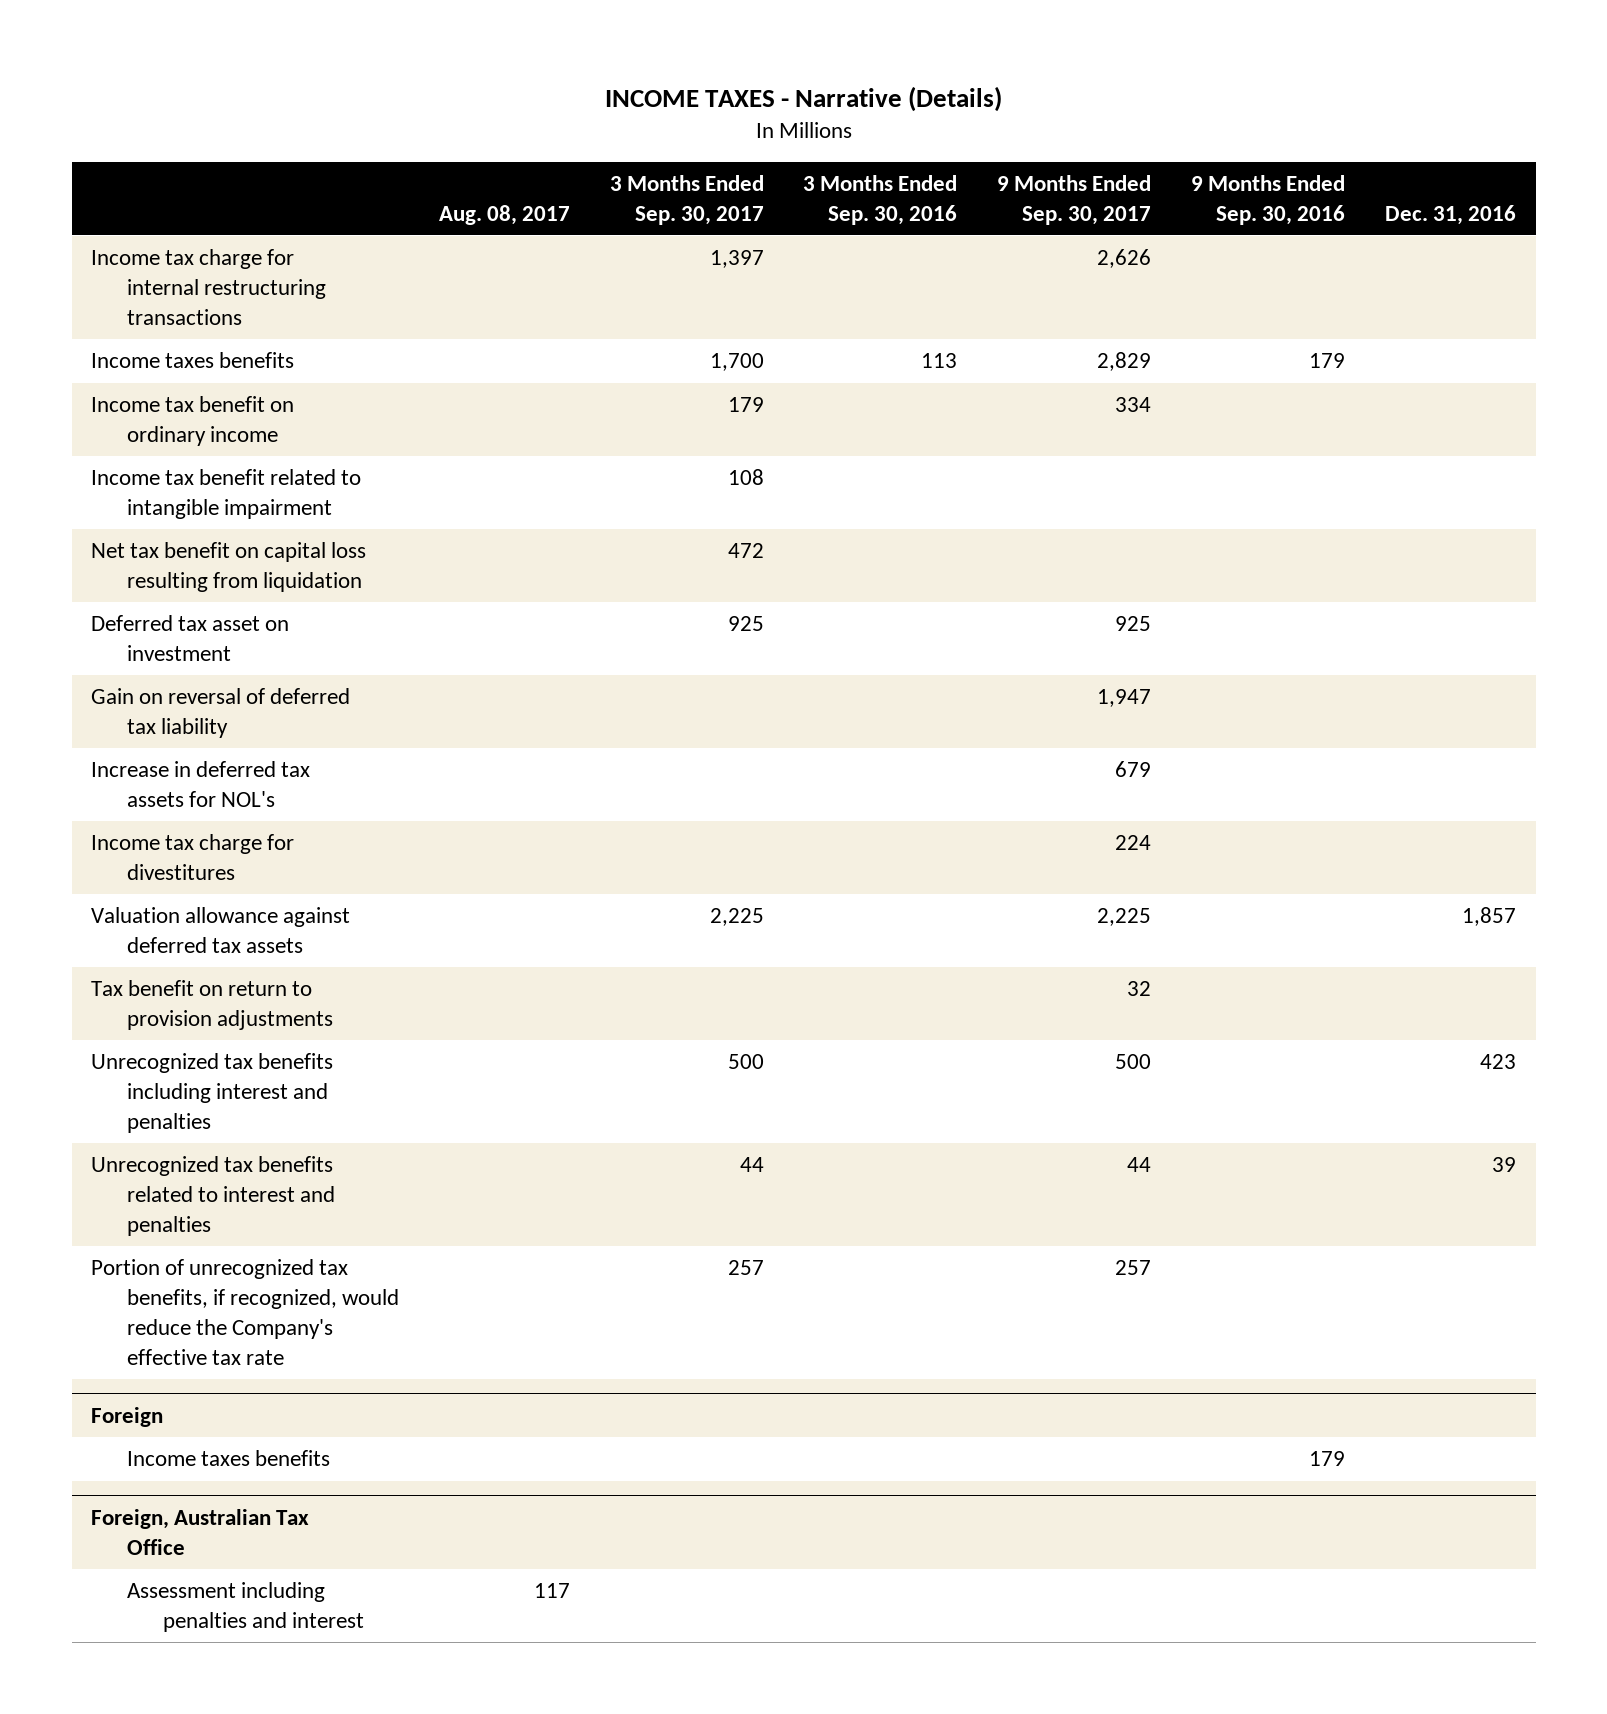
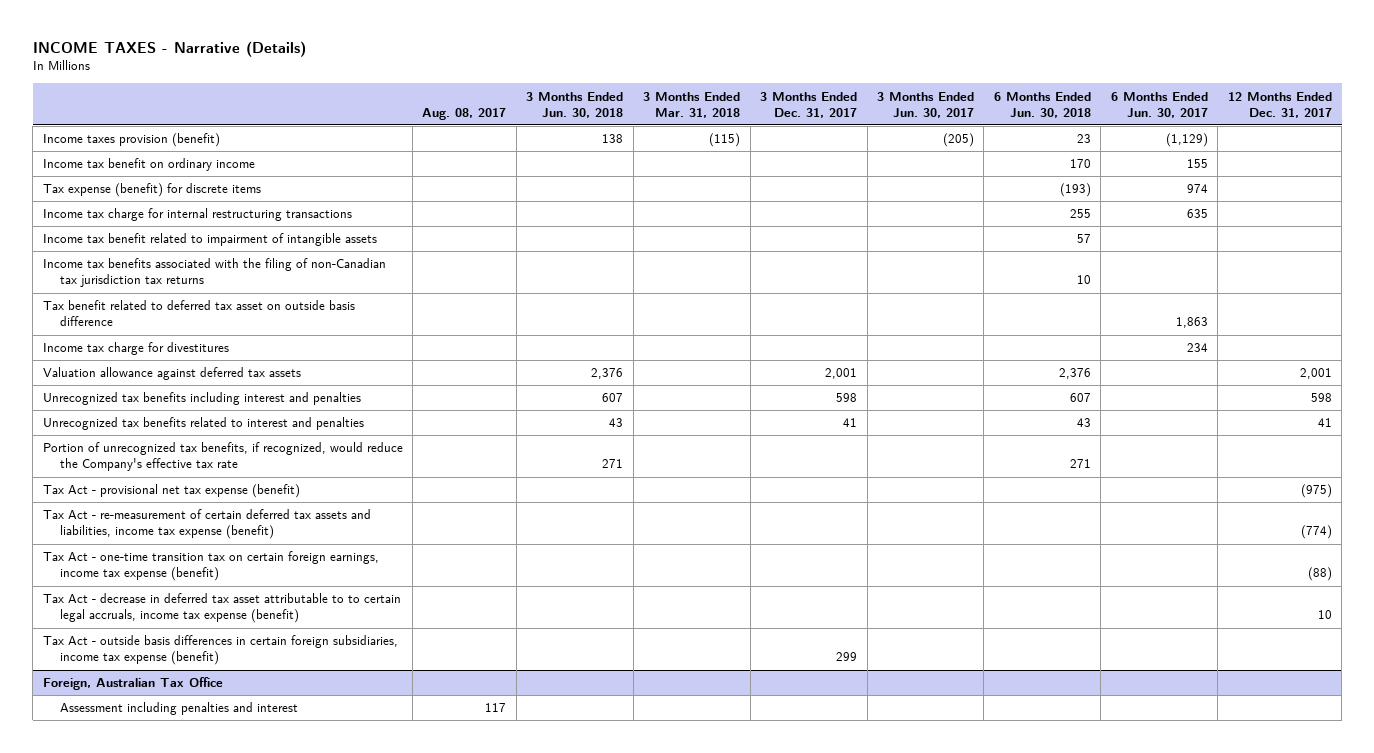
[609,174,764,225] 3 Months Ended Sep. 30, 2017 -> none
[803,174,958,225] 3 Months Ended Sep. 30, 2016 -> none
[997,174,1152,225] 9 Months Ended Sep. 30, 2017 -> none
[1191,174,1346,225] 9 Months Ended Sep. 30, 2016 -> none
[1384,204,1516,225] Dec. 31, 2016 -> none
none -> [526,91,624,118] 3 Months Ended Jun. 30, 2018
none -> [643,91,741,118] 3 Months Ended Mar. 31, 2018
none -> [760,91,858,118] 3 Months Ended Dec. 31, 2017
none -> [876,91,974,118] 3 Months Ended Jun. 30, 2017
none -> [993,91,1091,118] 6 Months Ended Jun. 30, 2018
none -> [1110,91,1208,118] 6 Months Ended Jun. 30, 2017
none -> [1227,91,1332,118] 12 Months Ended Dec. 31, 2017
[91,352,295,369] Income taxes benefits -> [42,133,220,148] Income taxes provision (benefit)
[91,542,367,593] Net tax benefit on capital loss resulting from liquidation -> none
[91,615,290,662] Deferred tax asset on investment -> none
[91,688,351,739] Gain on reversal of deferred tax liability -> none
[91,761,311,808] Increase in deferred tax assets for NOL's -> none
none -> [42,183,261,198] Tax expense (benefit) for discrete items
[91,249,327,326] Income tax charge for internal restructuring transactions -> [42,208,352,222] Income tax charge for internal restructuring transactions
[91,469,362,520] Income tax benefit related to intangible impairment -> [42,233,377,247] Income tax benefit related to impairment of intangible assets
none -> [42,258,386,288] Income tax benefits associated with the filing of non-Canadian tax jurisdiction tax returns
none -> [42,300,355,327] Tax benefit related to deferred tax asset on outside basis difference
[91,980,334,1031] Tax benefit on return to provision adjustments -> none
[91,1407,164,1428] Foreign -> none
[127,1450,331,1467] Income taxes benefits -> none
none -> [42,484,300,499] Tax Act - provisional net tax expense (benefit)
none -> [42,509,371,540] Tax Act - re-measurement of certain deferred tax assets and liabilities, income tax expense (benefit)
none -> [42,551,379,582] Tax Act - one-time transition tax on certain foreign earnings, income tax expense (benefit)
none -> [42,593,401,624] Tax Act - decrease in deferred tax asset attributable to to certain legal accruals, income tax expense (benefit)
none -> [42,635,398,666] Tax Act - outside basis differences in certain foreign subsidiaries, income tax expense (benefit)

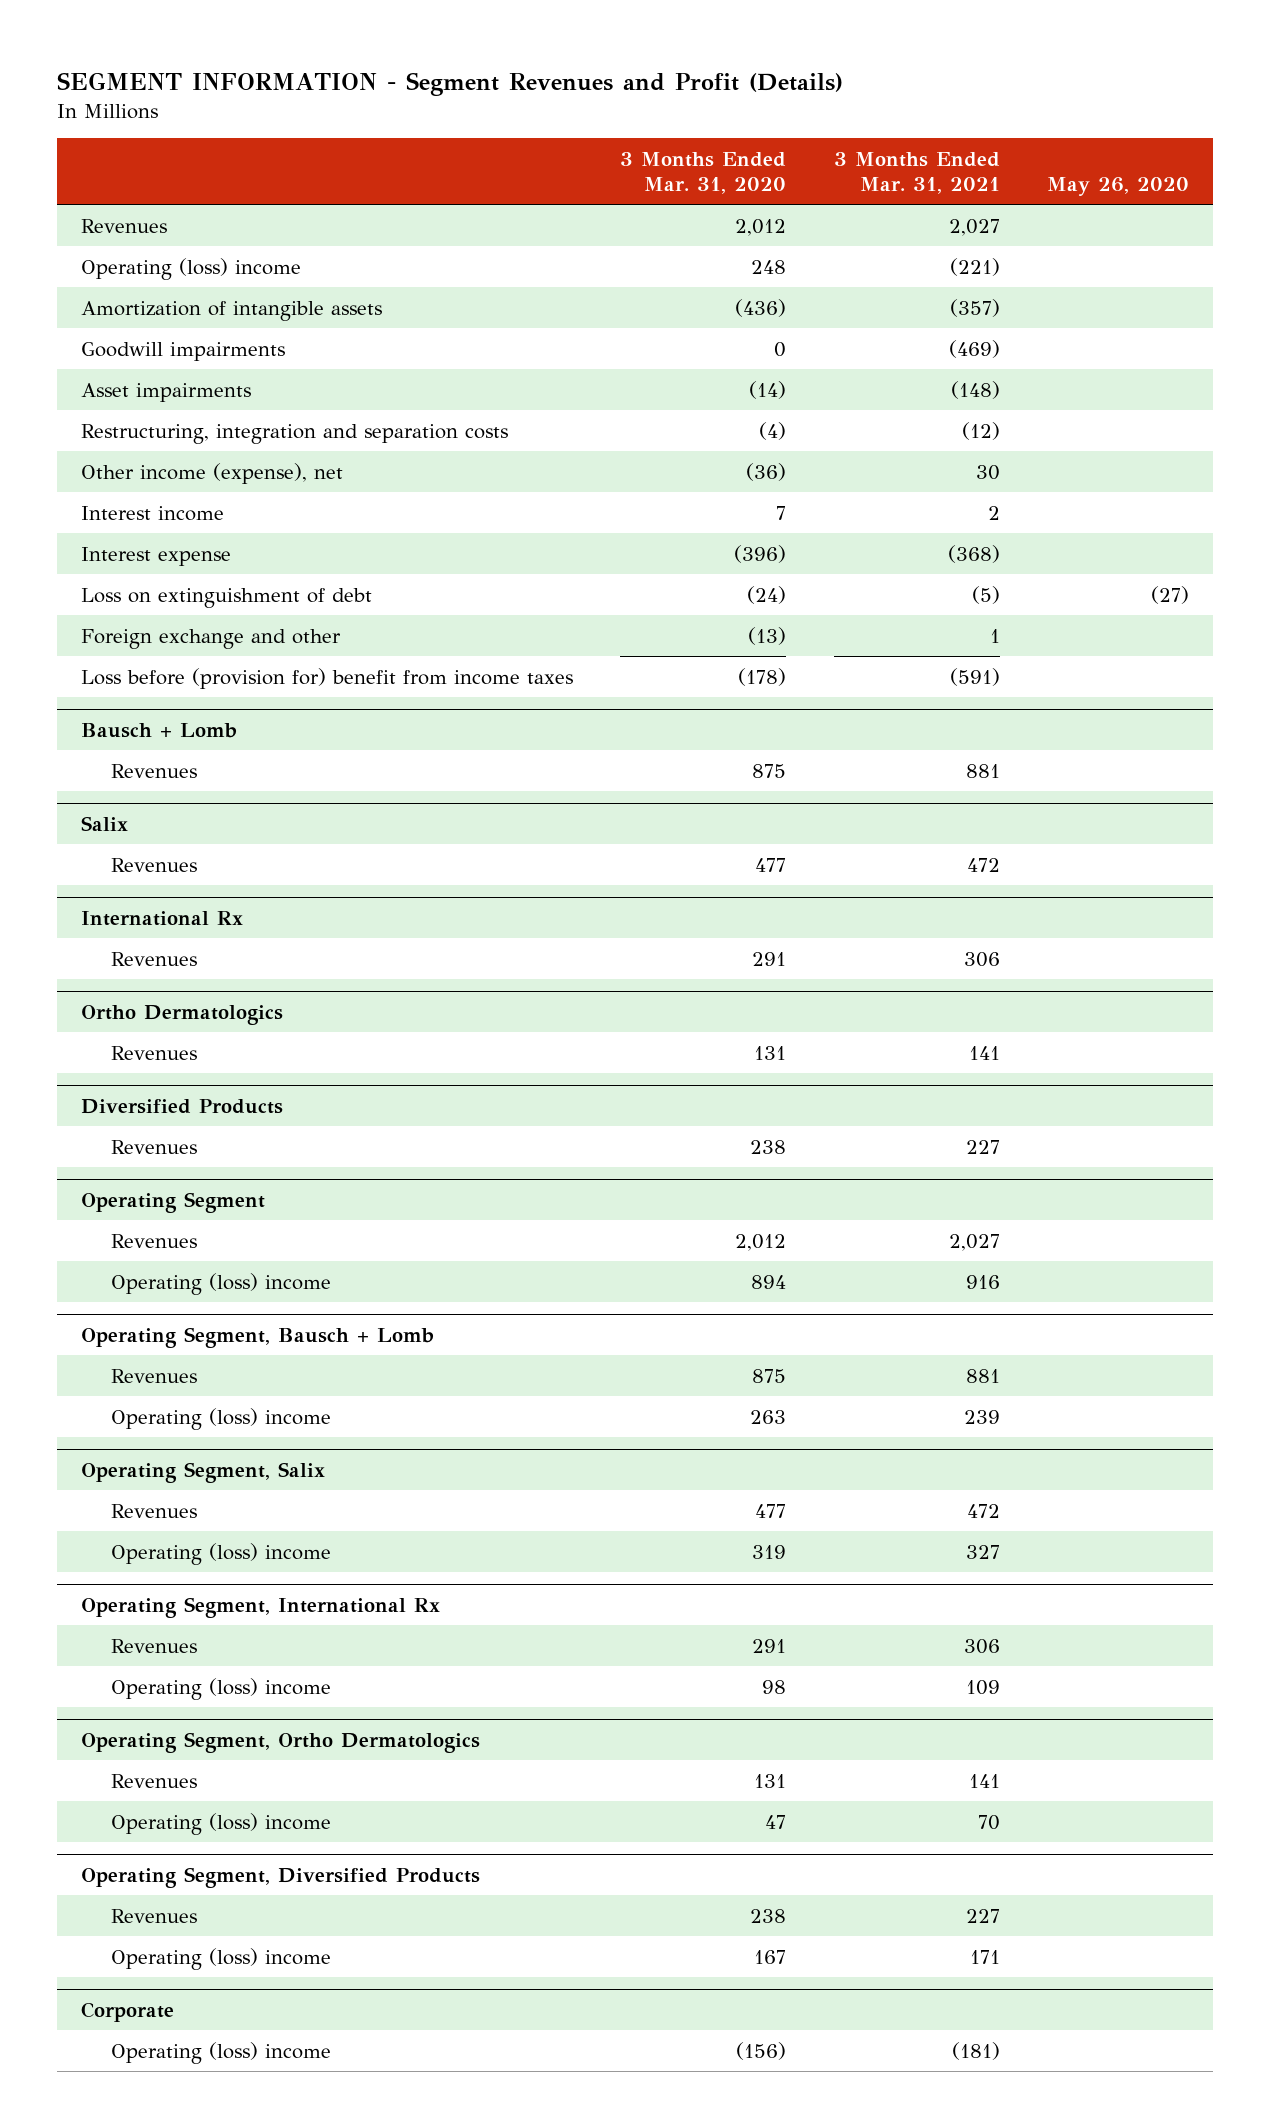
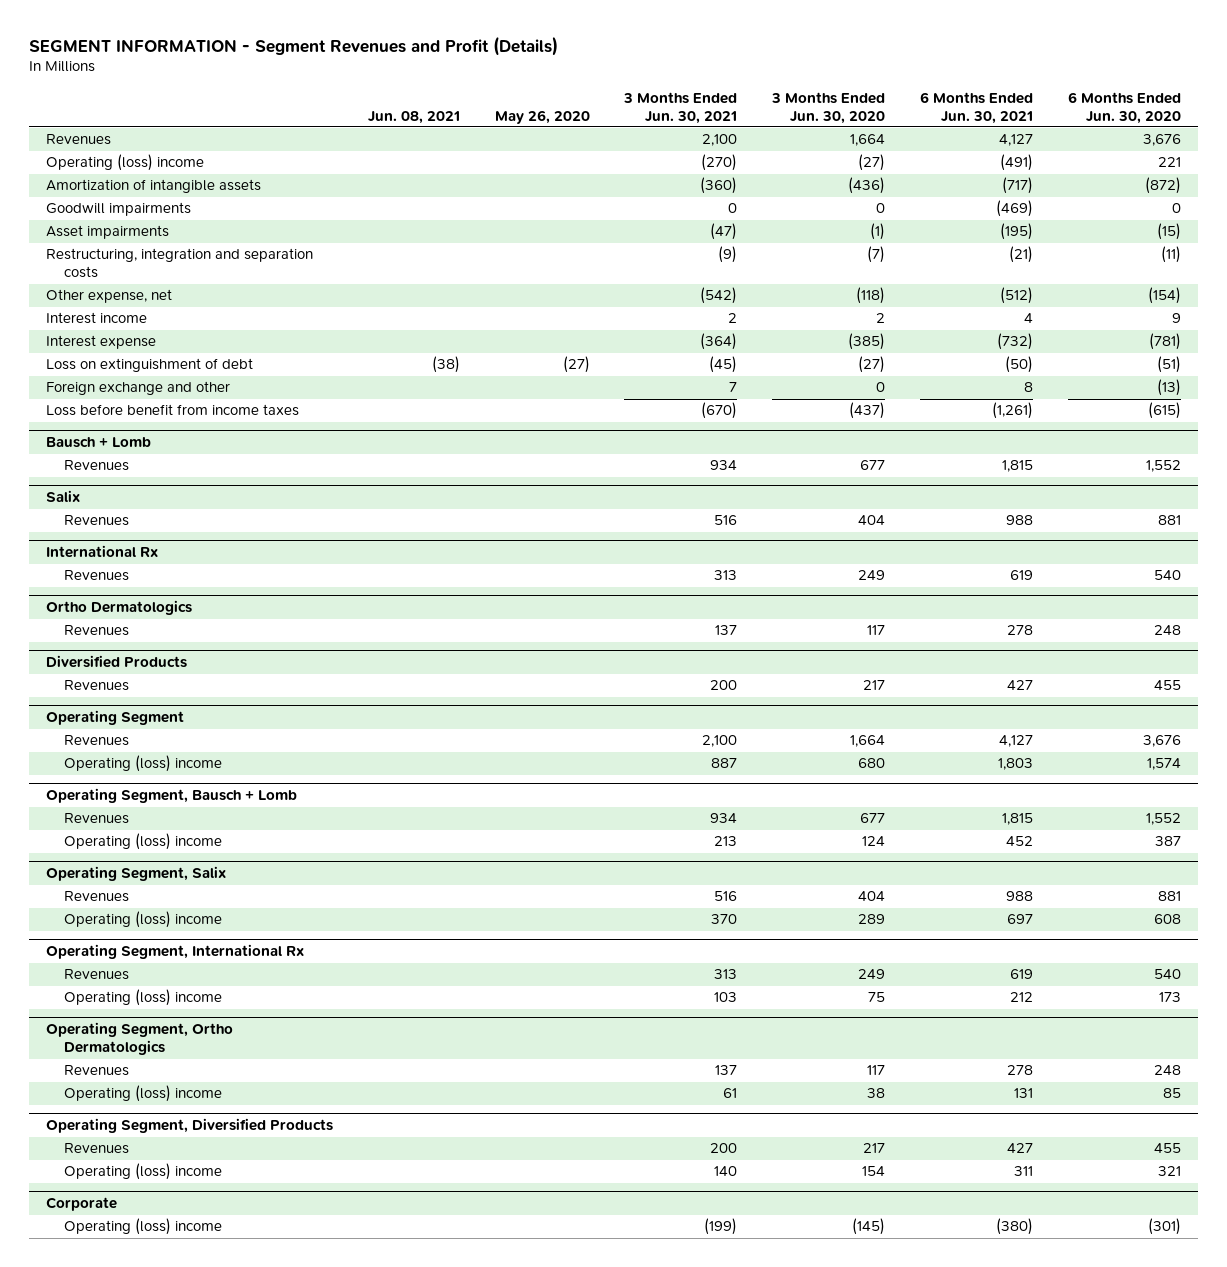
[620,151,787,195] 3 Months Ended Mar. 31, 2020 -> none
[833,151,1000,195] 3 Months Ended Mar. 31, 2021 -> none
none -> [367,110,460,124] Jun. 08, 2021
none -> [623,91,738,124] 3 Months Ended Jun. 30, 2021
none -> [771,91,886,124] 3 Months Ended Jun. 30, 2020
none -> [920,91,1034,124] 6 Months Ended Jun. 30, 2021
none -> [1067,91,1181,124] 6 Months Ended Jun. 30, 2020
[81,462,344,484] Other income (expense), net -> [46,289,173,304] Other expense, net
[81,667,574,689] Loss before (provision for) benefit from income taxes -> [46,404,300,417] Loss before benefit from income taxes

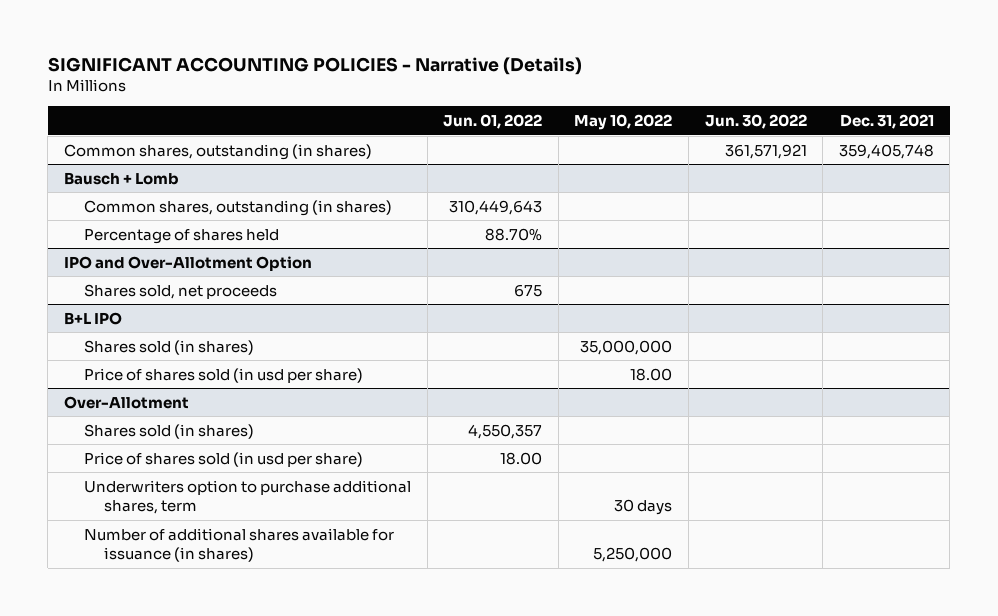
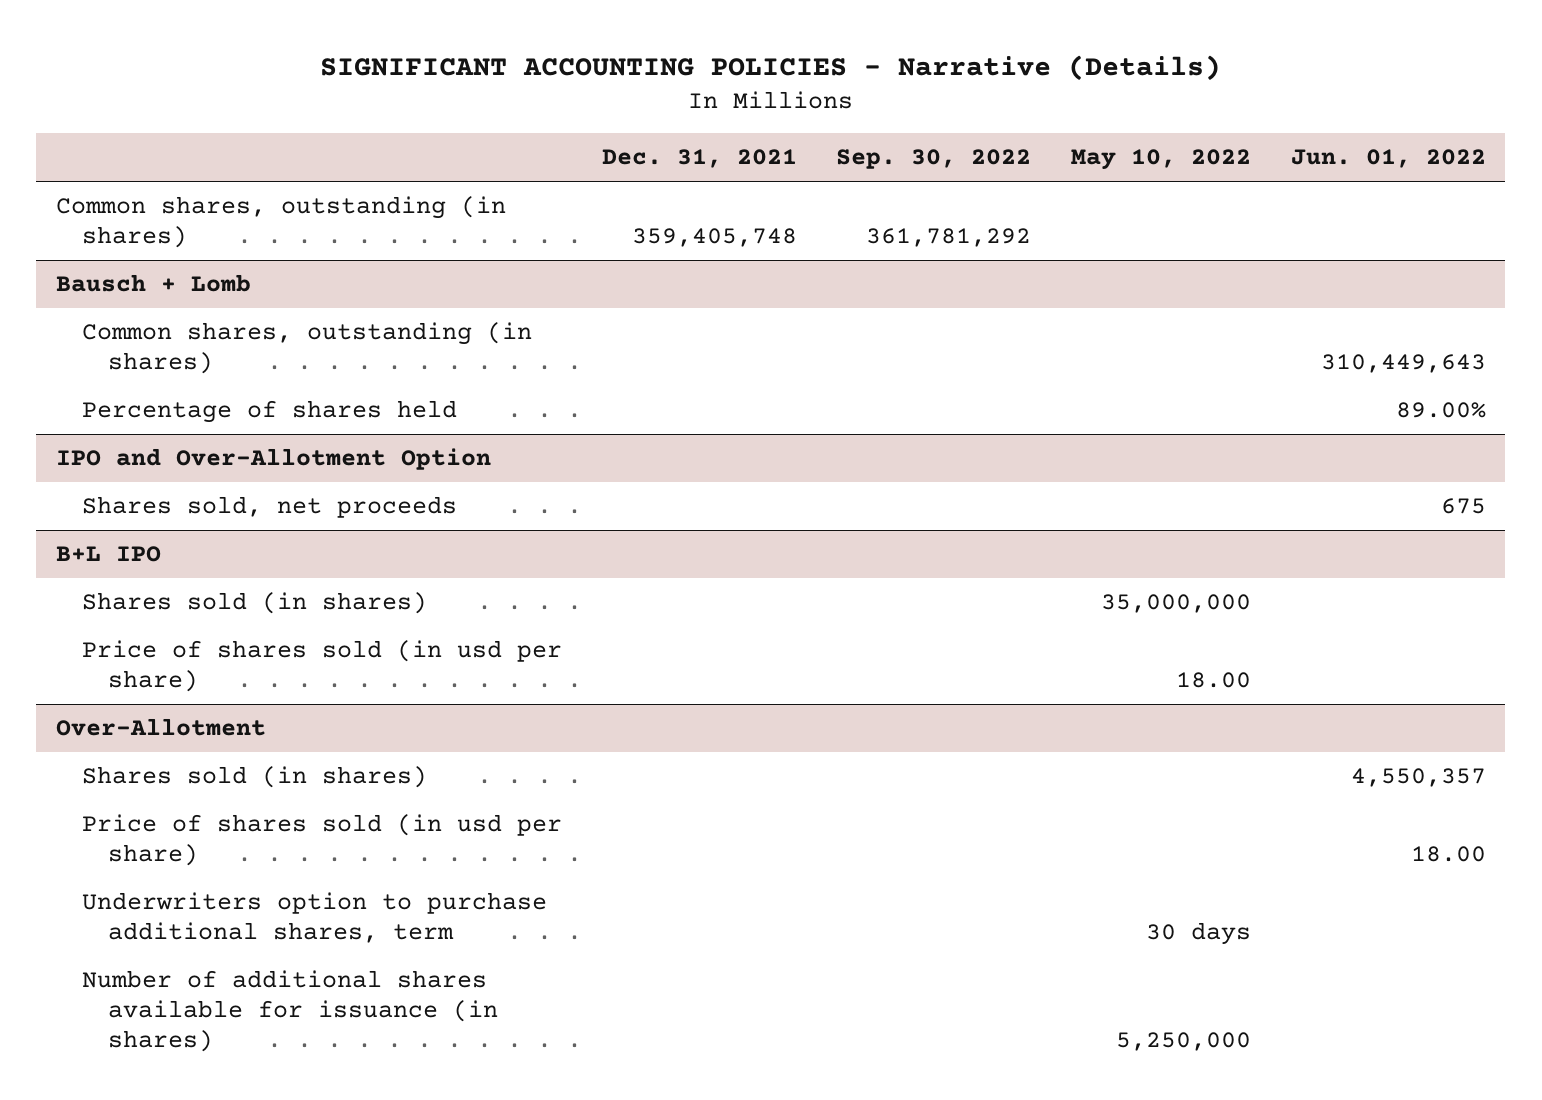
[704,113,807,129] Jun. 30, 2022 -> none
none -> [836,149,1032,170] Sep. 30, 2022
[485,227,543,241] 88.70% -> [1395,402,1486,419] 89.00%

